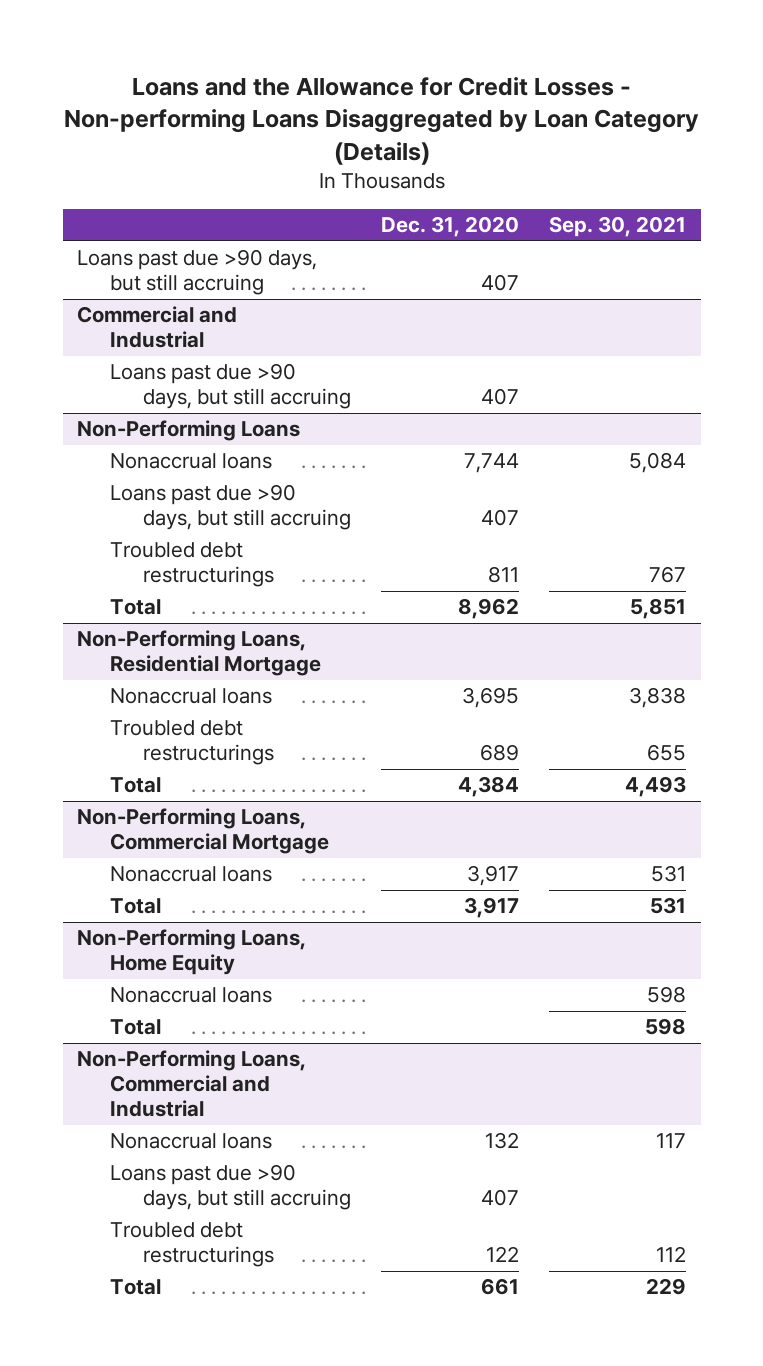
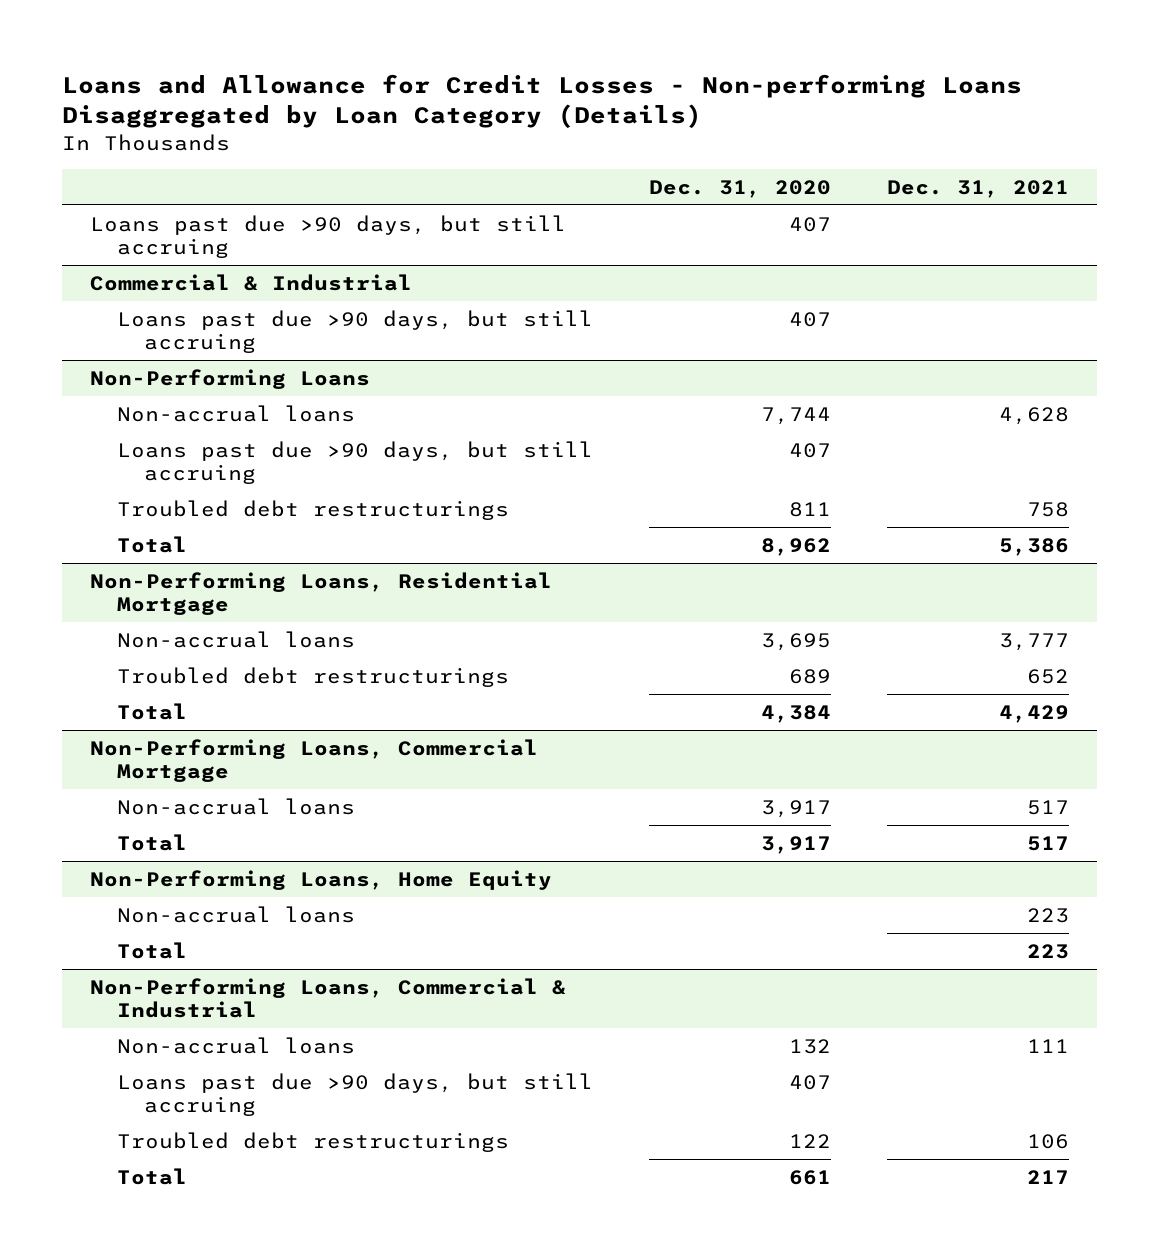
[63,76,699,165] Loans and the Allowance for Credit Losses - Non-performing Loans Disaggregated by Loan Category (Details) -> [62,73,1023,129] Loans and Allowance for Credit Losses - Non-performing Loans Disaggregated by Loan Category (Details)
[548,216,686,238] Sep. 30, 2021 -> none
none -> [886,179,1069,198] Dec. 31, 2021
[77,306,238,349] Commercial and Industrial -> [90,273,413,291] Commercial & Industrial
[110,453,273,470] Nonaccrual loans -> [116,404,355,422] Non-accrual loans
[110,688,273,705] Nonaccrual loans -> [116,630,355,648] Non-accrual loans
[110,866,273,883] Nonaccrual loans -> [116,797,355,815] Non-accrual loans
[110,987,273,1004] Nonaccrual loans -> [116,905,355,923] Non-accrual loans
[77,1050,307,1118] Non-Performing Loans, Commercial and Industrial -> [90,977,567,1018] Non-Performing Loans, Commercial & Industrial
[110,1133,273,1150] Nonaccrual loans -> [116,1036,355,1054] Non-accrual loans

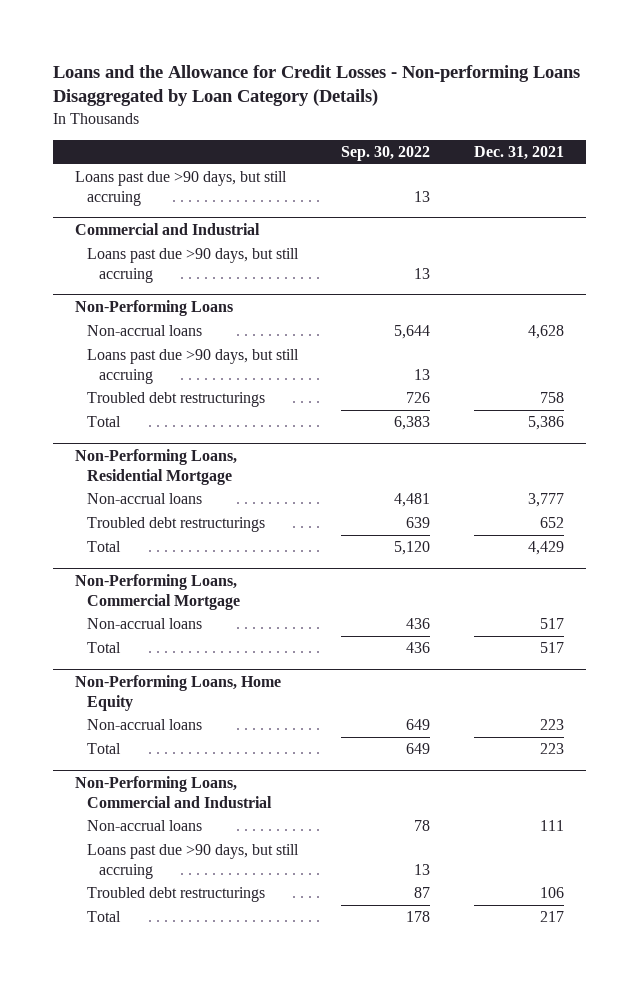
[62,73,1023,129] Loans and Allowance for Credit Losses - Non-performing Loans Disaggregated by Loan Category (Details) -> [52,64,580,107] Loans and the Allowance for Credit Losses - Non-performing Loans Disaggregated by Loan Category (Details)
[648,179,831,198] Dec. 31, 2020 -> none
none -> [341,145,431,161] Sep. 30, 2022
[90,273,413,291] Commercial & Industrial -> [74,222,260,235] Commercial and Industrial
[90,977,567,1018] Non-Performing Loans, Commercial & Industrial -> [74,775,272,808] Non-Performing Loans, Commercial and Industrial

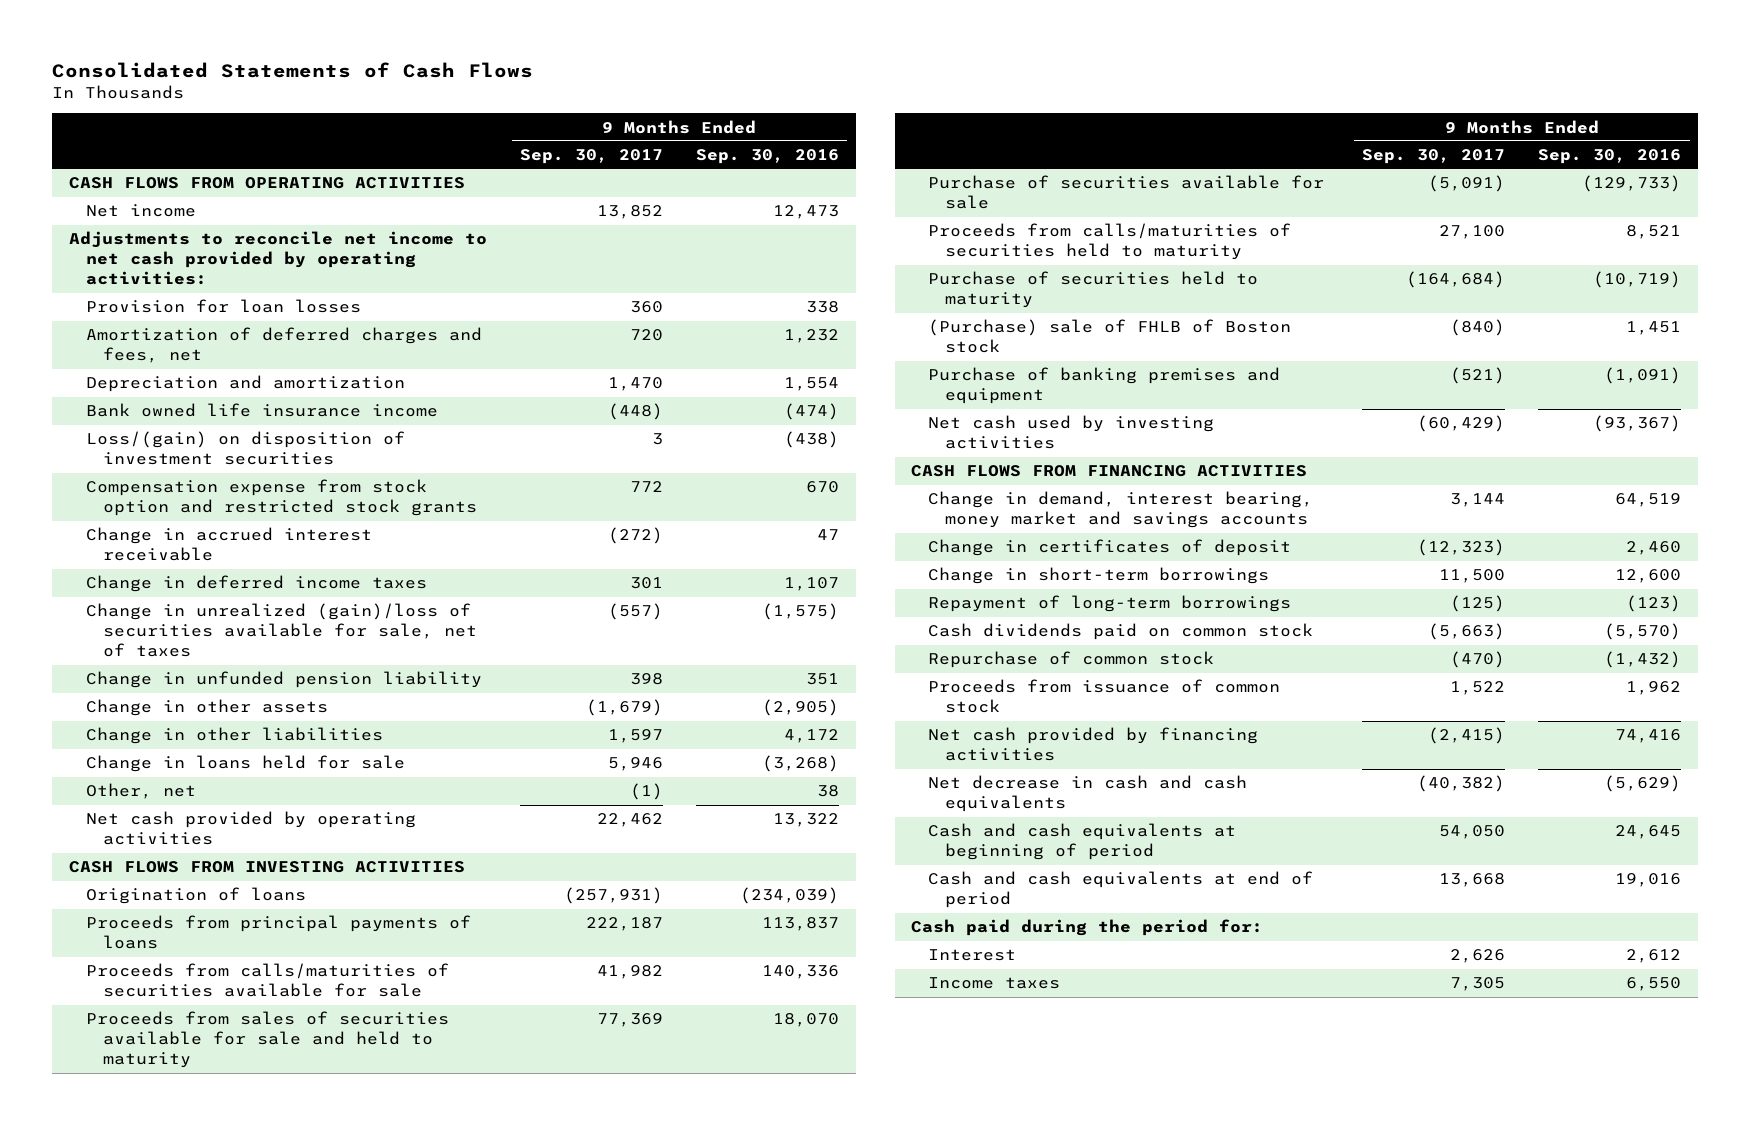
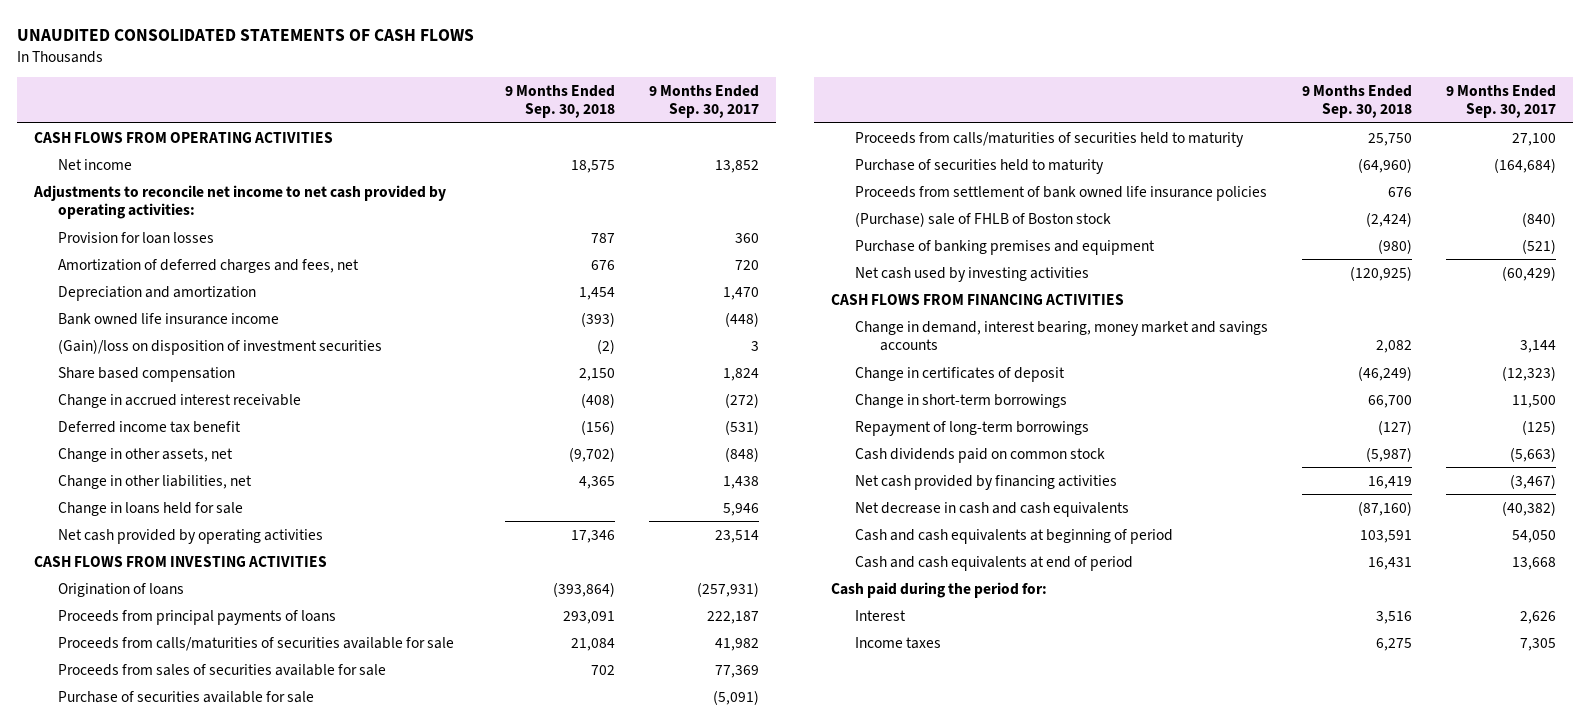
[52,61,534,78] Consolidated Statements of Cash Flows -> [16,28,474,41] UNAUDITED CONSOLIDATED STATEMENTS OF CASH FLOWS
[696,149,840,165] Sep. 30, 2016 -> none
none -> [504,84,615,119] 9 Months Ended Sep. 30, 2018
[85,479,477,517] Compensation expense from stock option and restricted stock grants -> none
[85,431,405,466] Loss/(gain) on disposition of investment securities -> [58,338,383,355] (Gain)/loss on disposition of investment securities
none -> [58,366,236,382] Share based compensation
[85,603,477,658] Change in unrealized (gain)/loss of securities available for sale, net of taxes -> none
[85,671,482,689] Change in unfunded pension liability -> none
[85,575,427,593] Change in deferred income taxes -> [58,420,242,433] Deferred income tax benefit
[629,577,663,590] 301 -> [724,419,759,435] (531)
[85,699,328,717] Change in other assets -> [58,447,234,462] Change in other assets, net
[585,699,663,717] (1,679) -> [724,446,759,462] (848)
[85,727,383,745] Change in other liabilities -> [58,474,253,489] Change in other liabilities, net
[607,729,663,744] 1,597 -> [722,475,759,489] 1,438
[85,783,196,800] Other, net -> none
[596,813,663,828] 22,462 -> [714,529,759,543] 23,514
[85,1011,449,1069] Proceeds from sales of securities available for sale and held to maturity -> [58,663,387,676] Proceeds from sales of securities available for sale
none -> [855,185,1268,201] Proceeds from settlement of bank owned life insurance policies
[928,651,1215,669] Repurchase of common stock -> none
[928,679,1281,714] Proceeds from issuance of common stock -> none
[1428,727,1506,745] (2,415) -> [1509,473,1556,489] (3,467)

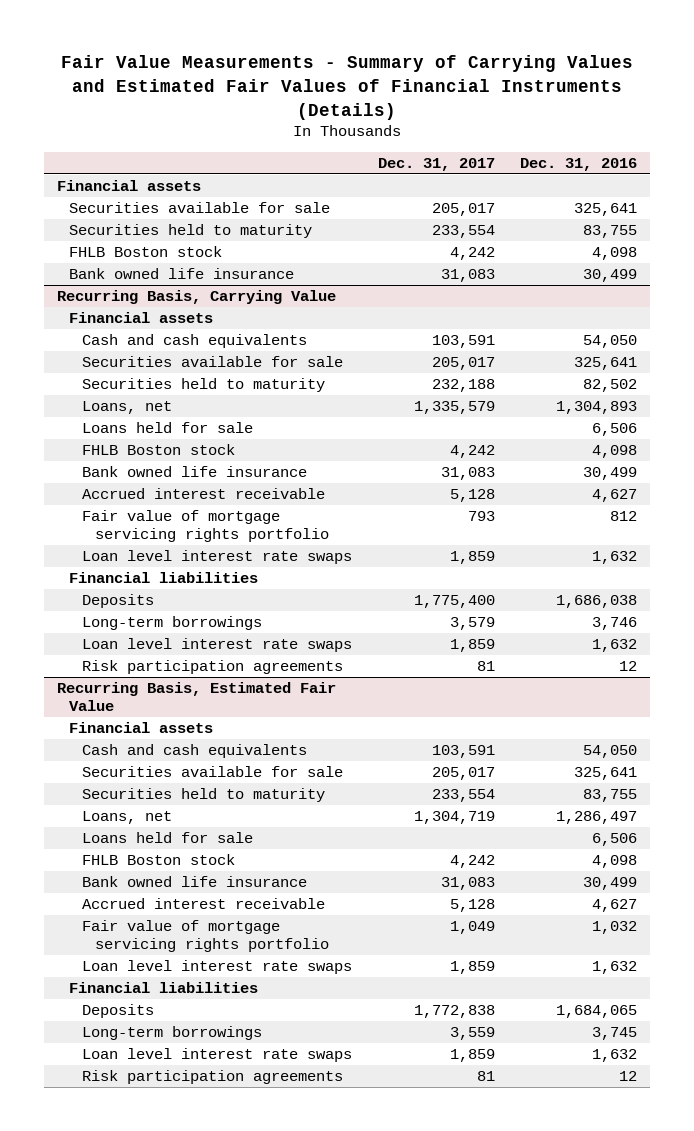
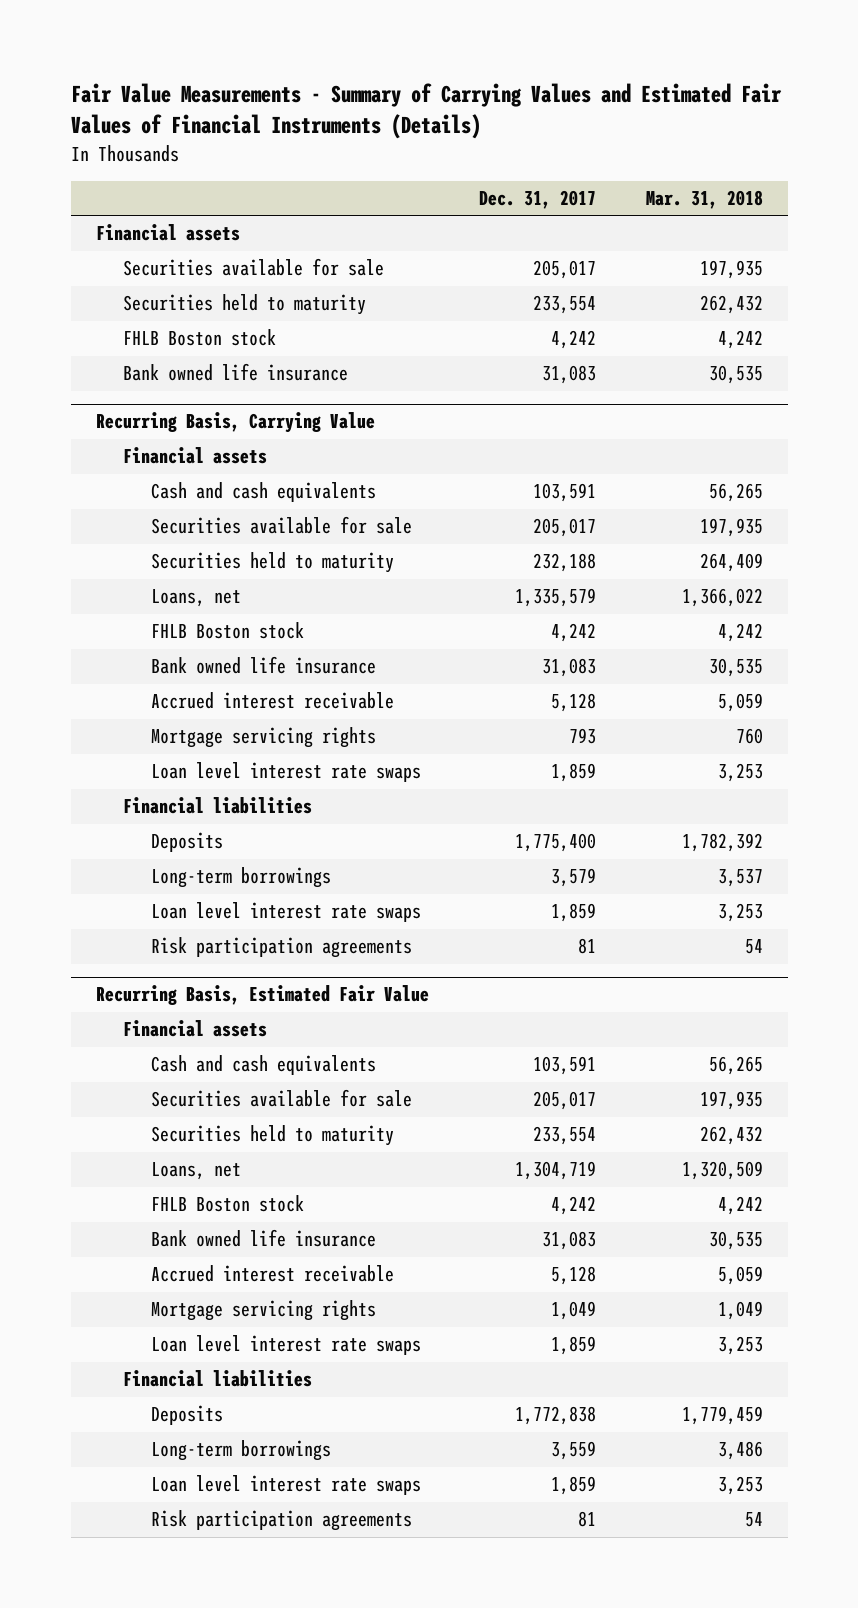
[520,157,638,171] Dec. 31, 2016 -> none
none -> [645,190,763,210] Mar. 31, 2018
[82,422,254,434] Loans held for sale -> none
[82,510,329,542] Fair value of mortgage servicing rights portfolio -> [151,727,377,749] Mortgage servicing rights
[82,832,254,844] Loans held for sale -> none
[82,920,329,952] Fair value of mortgage servicing rights portfolio -> [151,1300,377,1322] Mortgage servicing rights

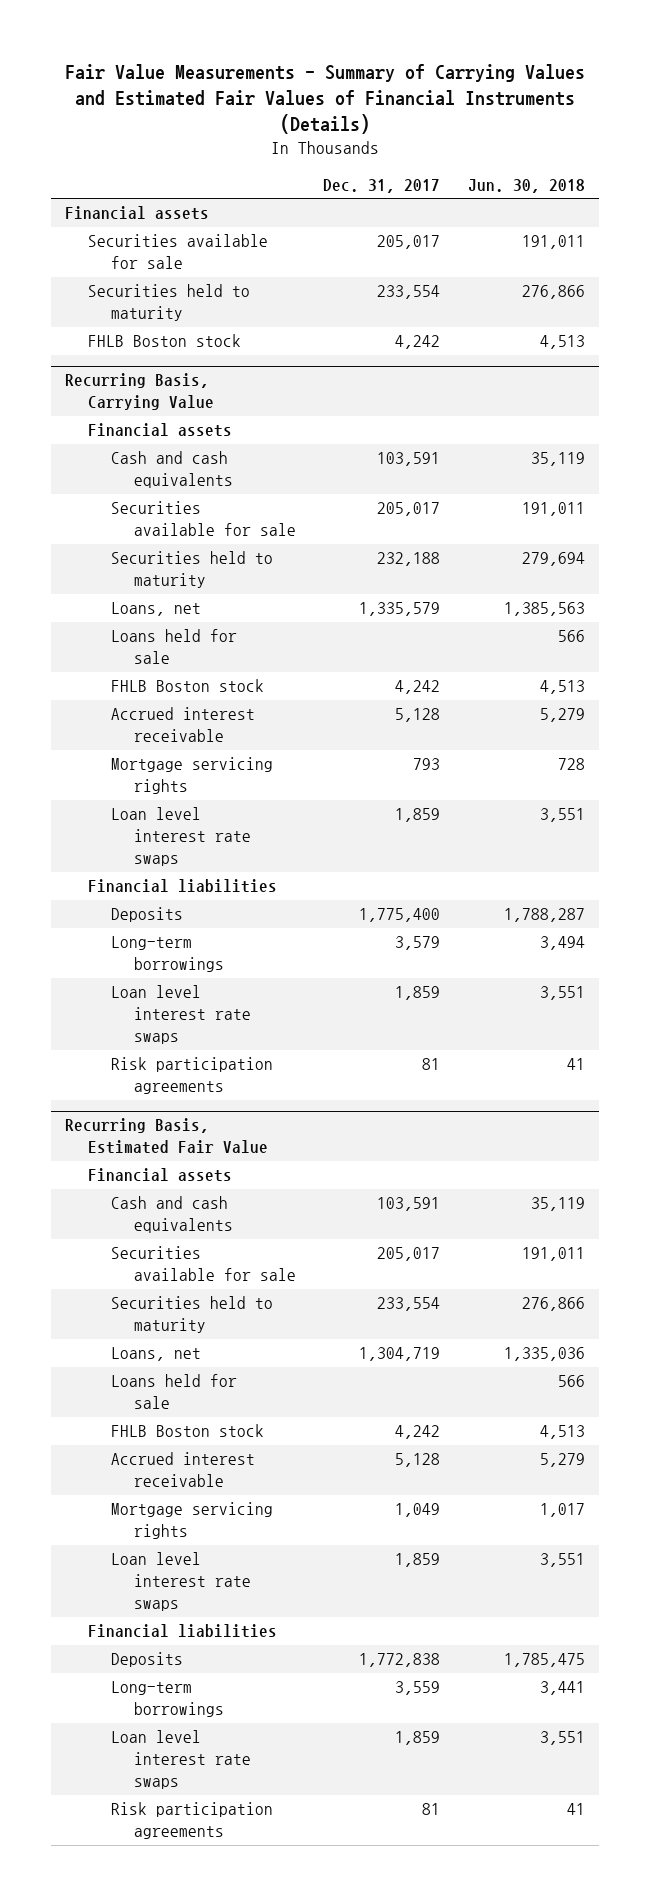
[645,190,763,210] Mar. 31, 2018 -> none
none -> [468,178,586,193] Jun. 30, 2018
[123,363,349,382] Bank owned life insurance -> none
none -> [110,629,237,665] Loans held for sale
[151,656,377,675] Bank owned life insurance -> none
none -> [110,1374,237,1410] Loans held for sale
[151,1229,377,1248] Bank owned life insurance -> none

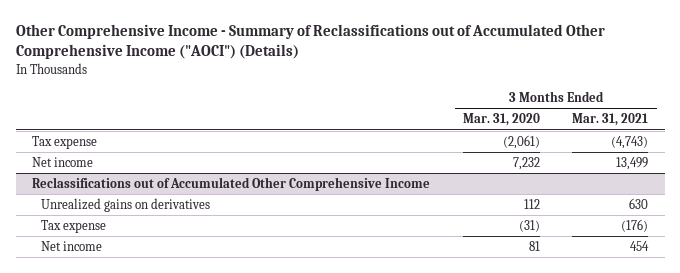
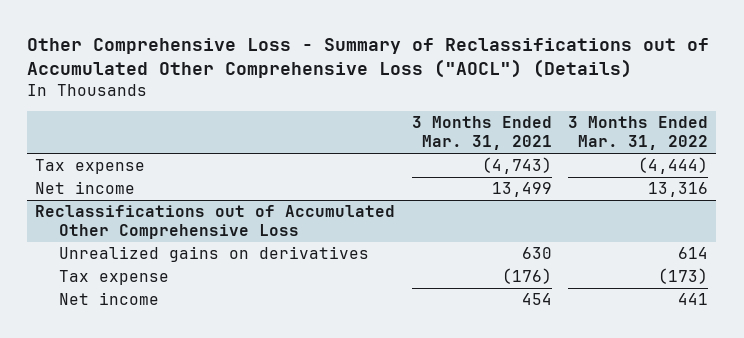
[15,23,605,60] Other Comprehensive Income - Summary of Reclassifications out of Accumulated Other Comprehensive Income ("AOCI") (Details) -> [27,38,710,79] Other Comprehensive Loss - Summary of Reclassifications out of Accumulated Other Comprehensive Loss ("AOCL") (Details)
[462,113,540,127] Mar. 31, 2020 -> none
none -> [568,116,709,151] 3 Months Ended Mar. 31, 2022
[32,177,431,192] Reclassifications out of Accumulated Other Comprehensive Income -> [35,205,396,239] Reclassifications out of Accumulated Other Comprehensive Loss

